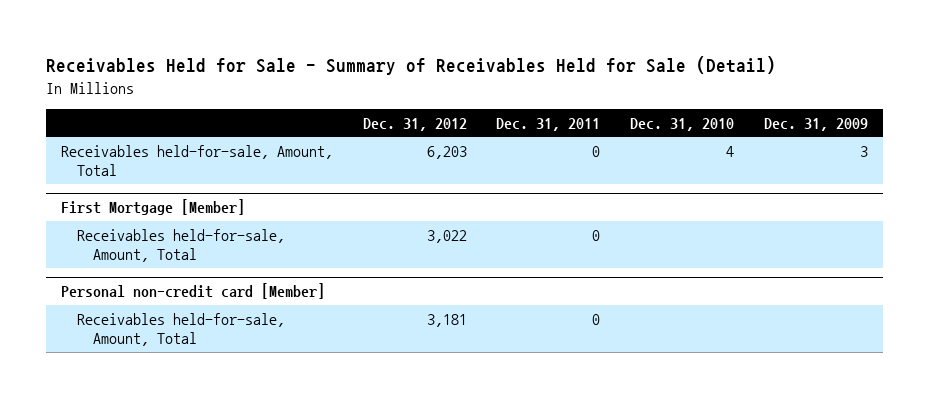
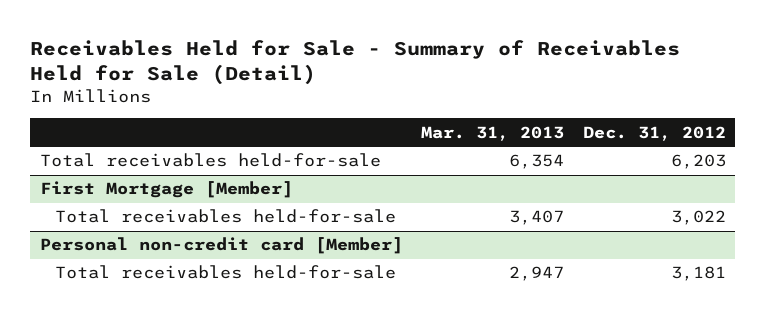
[496,117,601,131] Dec. 31, 2011 -> none
[630,117,735,131] Dec. 31, 2010 -> none
[764,117,869,131] Dec. 31, 2009 -> none
none -> [421,125,565,141] Mar. 31, 2013
[60,144,333,176] Receivables held-for-sale, Amount, Total -> [39,153,381,168] Total receivables held-for-sale
[76,228,285,262] Receivables held-for-sale, Amount, Total -> [55,209,397,224] Total receivables held-for-sale
[76,312,285,346] Receivables held-for-sale, Amount, Total -> [55,265,397,280] Total receivables held-for-sale

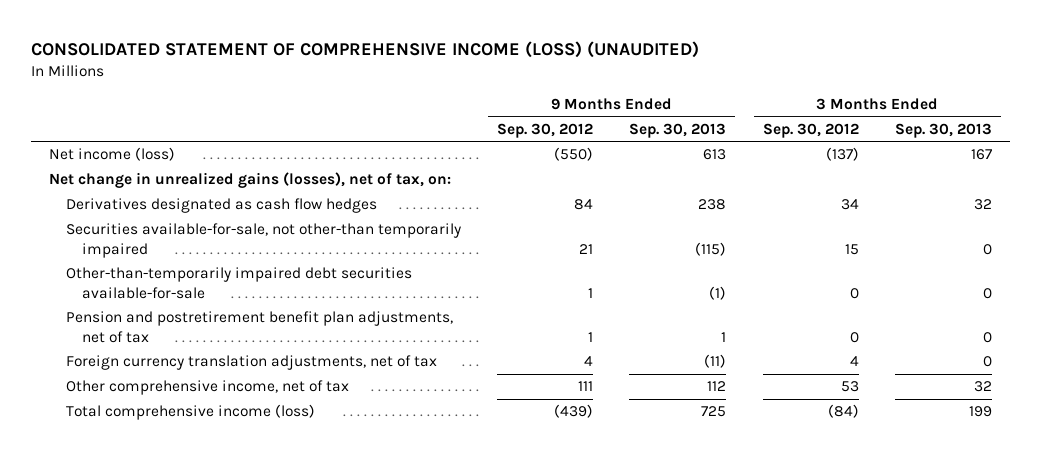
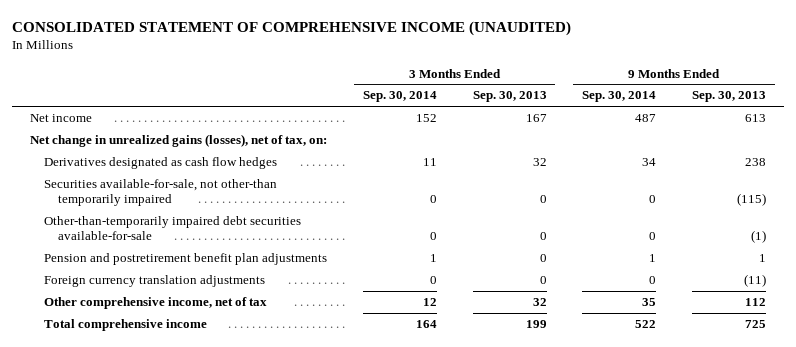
[30,40,699,58] CONSOLIDATED STATEMENT OF COMPREHENSIVE INCOME (LOSS) (UNAUDITED) -> [11,20,571,36] CONSOLIDATED STATEMENT OF COMPREHENSIVE INCOME (UNAUDITED)
[497,122,594,138] Sep. 30, 2012 -> none
[762,122,859,138] Sep. 30, 2012 -> none
none -> [362,91,437,103] Sep. 30, 2014
none -> [582,91,657,103] Sep. 30, 2014
[49,147,176,162] Net income (loss) -> [29,114,92,123] Net income
[65,311,453,343] Pension and postretirement benefit plan adjustments, net of tax -> [43,253,327,266] Pension and postretirement benefit plan adjustments
[65,355,437,371] Foreign currency translation adjustments, net of tax -> [43,275,265,288] Foreign currency translation adjustments
[65,404,315,421] Total comprehensive income (loss) -> [43,319,207,332] Total comprehensive income

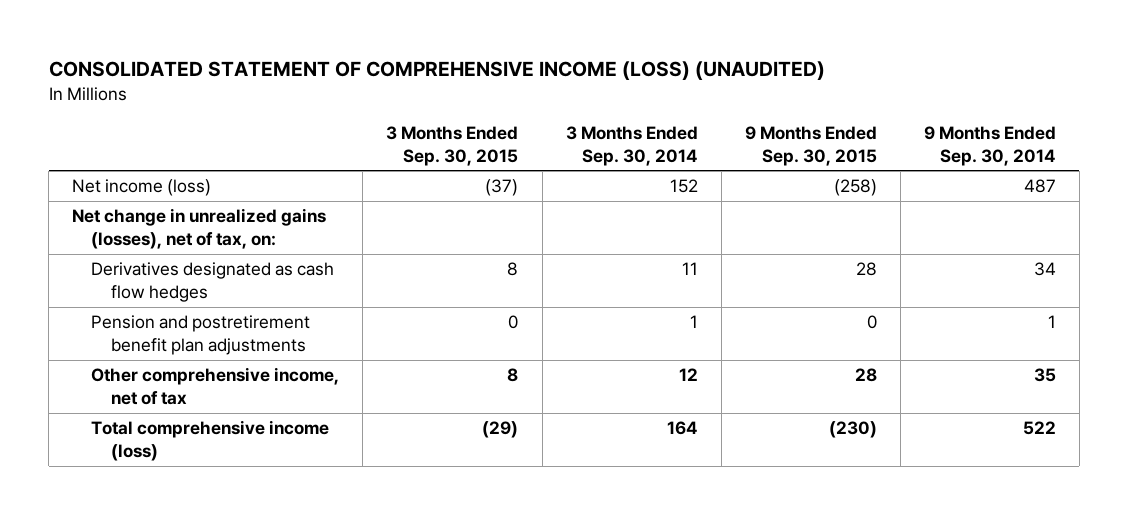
[11,20,571,36] CONSOLIDATED STATEMENT OF COMPREHENSIVE INCOME (UNAUDITED) -> [48,61,825,81] CONSOLIDATED STATEMENT OF COMPREHENSIVE INCOME (LOSS) (UNAUDITED)
[472,91,547,103] Sep. 30, 2013 -> none
[692,91,767,103] Sep. 30, 2013 -> none
none -> [386,125,519,166] 3 Months Ended Sep. 30, 2015
none -> [744,125,877,166] 9 Months Ended Sep. 30, 2015
[29,114,92,123] Net income -> [72,179,212,197] Net income (loss)
[43,179,277,207] Securities available-for-sale, not other-than temporarily impaired -> none
[43,216,301,241] Other-than-temporarily impaired debt securities available-for-sale -> none
[43,275,265,288] Foreign currency translation adjustments -> none
[43,319,207,332] Total comprehensive income -> [91,420,330,462] Total comprehensive income (loss)

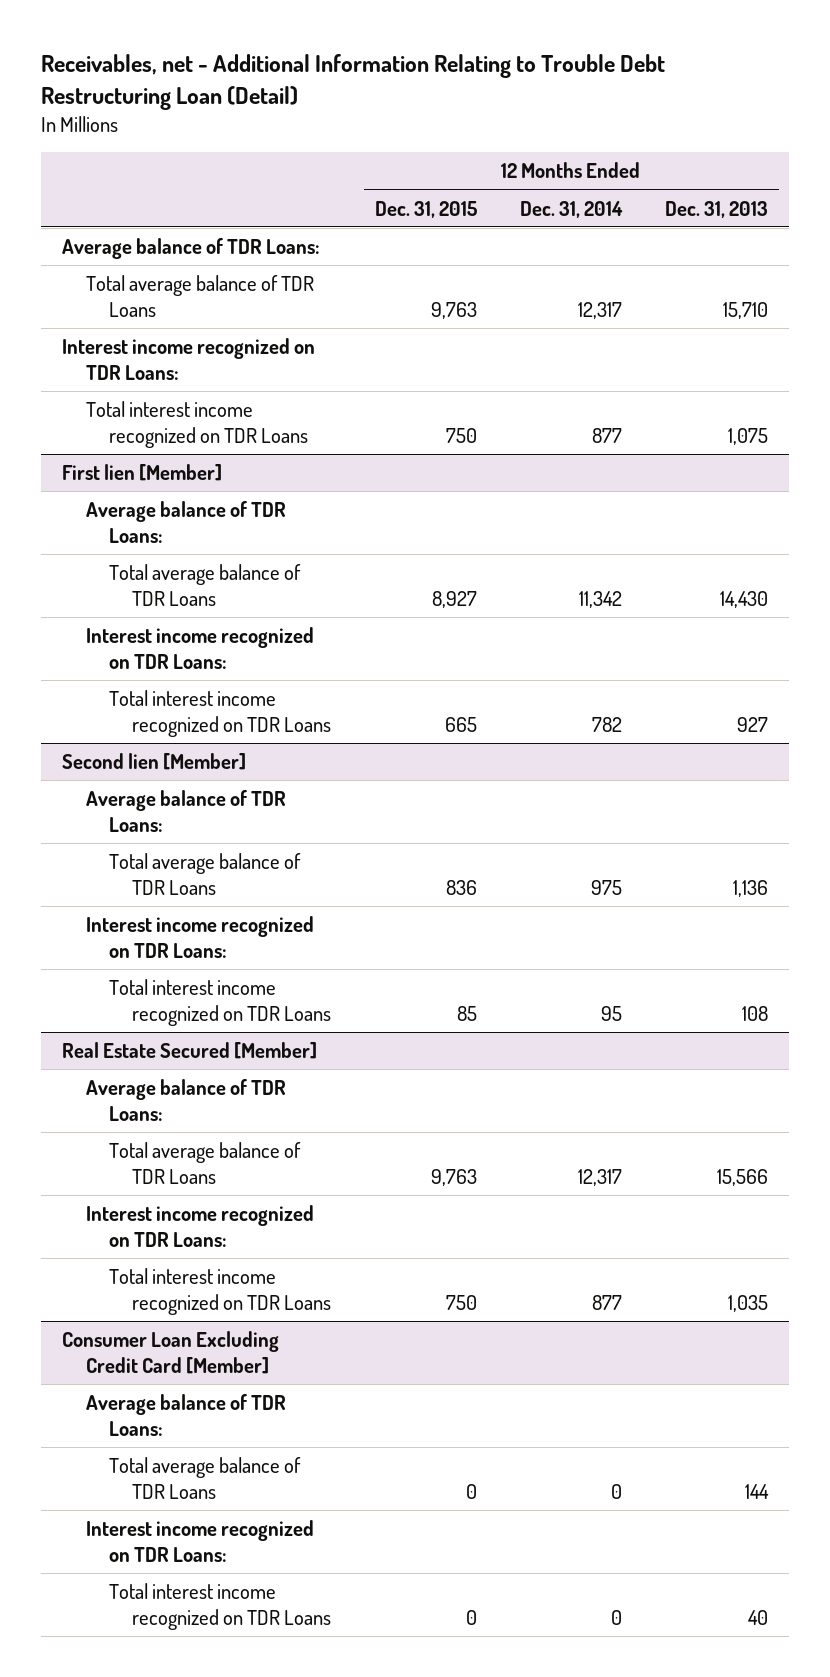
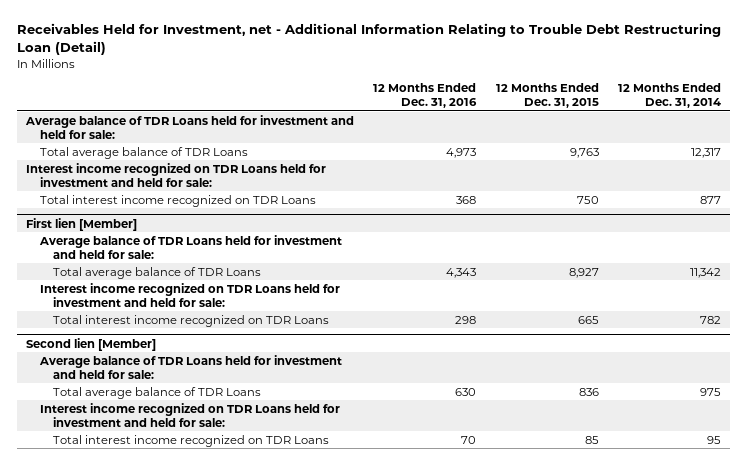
[40,54,665,111] Receivables, net - Additional Information Relating to Trouble Debt Restructuring Loan (Detail) -> [16,23,721,56] Receivables Held for Investment, net - Additional Information Relating to Trouble Debt Restructuring Loan (Detail)
[664,200,768,218] Dec. 31, 2013 -> none
none -> [373,83,478,108] 12 Months Ended Dec. 31, 2016
[62,238,321,260] Average balance of TDR Loans: -> [25,114,355,139] Average balance of TDR Loans held for investment and held for sale:
[62,338,316,380] Interest income recognized on TDR Loans: -> [26,162,327,187] Interest income recognized on TDR Loans held for investment and held for sale:
[85,501,286,543] Average balance of TDR Loans: -> [38,234,342,259] Average balance of TDR Loans held for investment and held for sale:
[85,627,314,669] Interest income recognized on TDR Loans: -> [39,282,340,307] Interest income recognized on TDR Loans held for investment and held for sale:
[85,790,286,832] Average balance of TDR Loans: -> [38,354,342,379] Average balance of TDR Loans held for investment and held for sale:
[85,916,314,958] Interest income recognized on TDR Loans: -> [39,402,340,427] Interest income recognized on TDR Loans held for investment and held for sale:
[62,1042,318,1060] Real Estate Secured [Member] -> none
[85,1079,286,1121] Average balance of TDR Loans: -> none
[109,1142,302,1184] Total average balance of TDR Loans -> none
[85,1205,314,1247] Interest income recognized on TDR Loans: -> none
[109,1268,332,1315] Total interest income recognized on TDR Loans -> none
[62,1331,280,1374] Consumer Loan Excluding Credit Card [Member] -> none
[85,1394,286,1436] Average balance of TDR Loans: -> none
[109,1457,302,1499] Total average balance of TDR Loans -> none
[85,1520,314,1562] Interest income recognized on TDR Loans: -> none
[109,1583,332,1630] Total interest income recognized on TDR Loans -> none

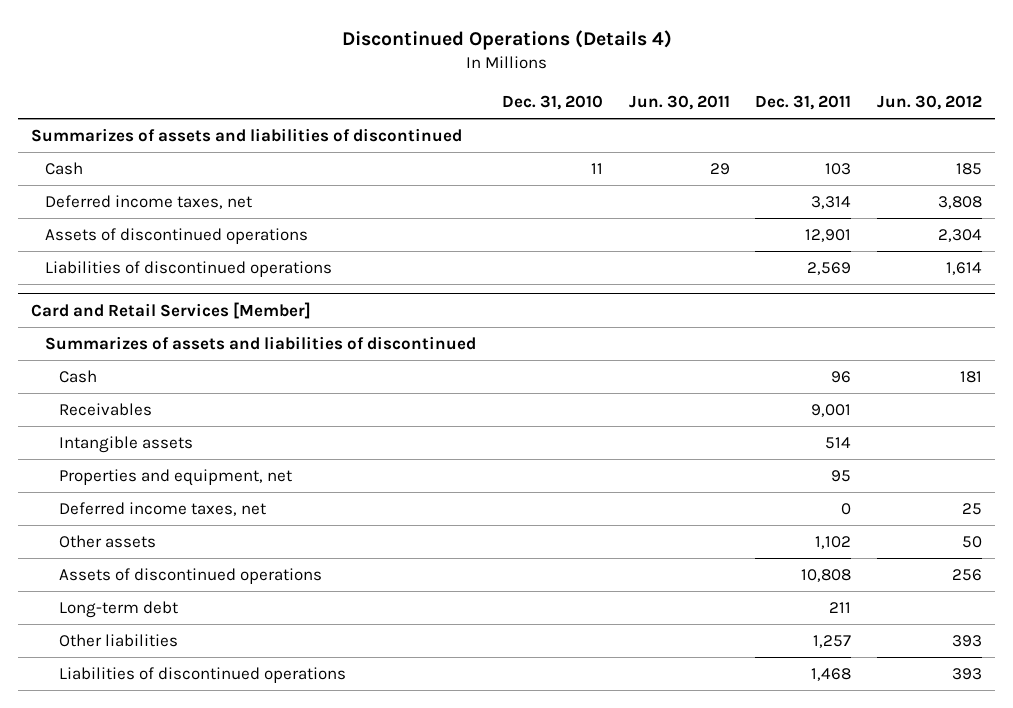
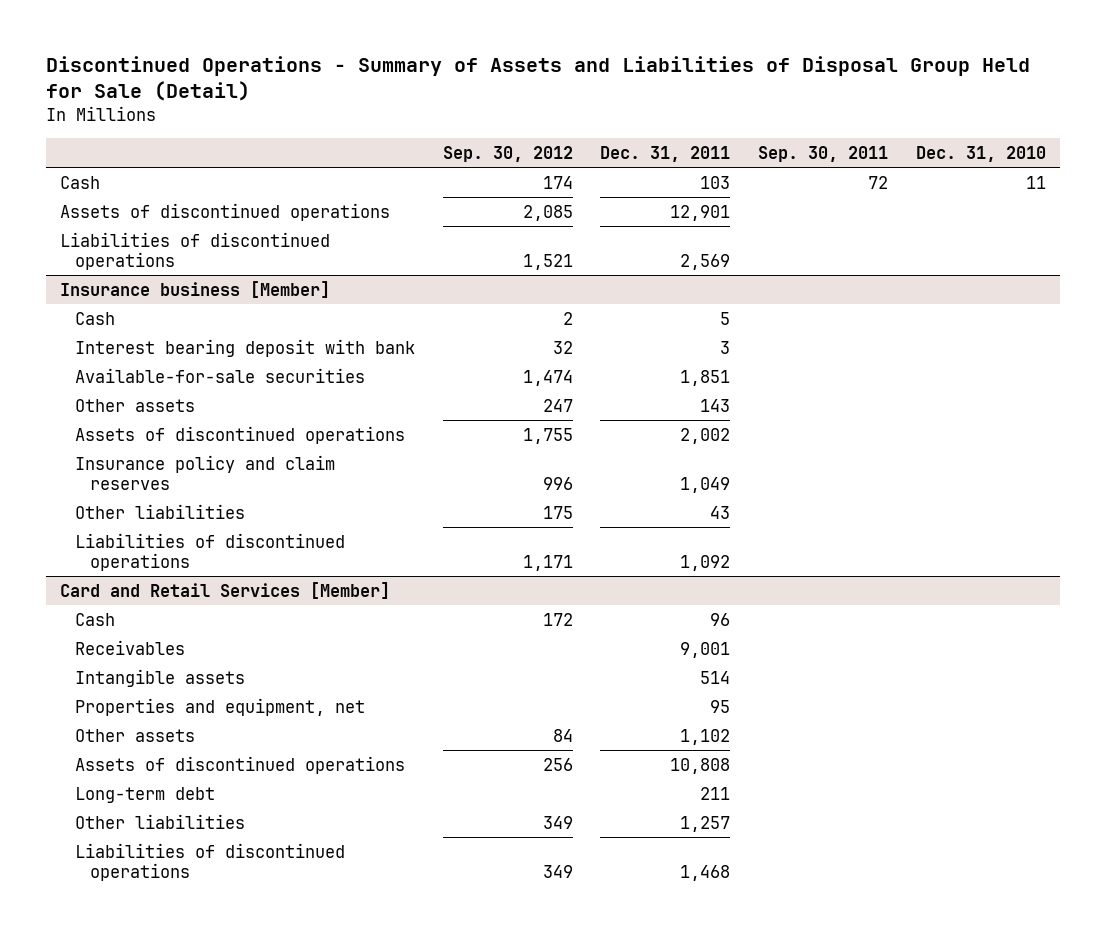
[341,29,672,50] Discontinued Operations (Details 4) -> [45,56,1030,102] Discontinued Operations - Summary of Assets and Liabilities of Disposal Group Held for Sale (Detail)
[628,94,730,110] Jun. 30, 2011 -> none
[876,94,982,110] Jun. 30, 2012 -> none
none -> [442,145,573,162] Sep. 30, 2012
none -> [758,145,889,162] Sep. 30, 2011
[31,127,463,142] Summarizes of assets and liabilities of discontinued -> none
[45,194,253,209] Deferred income taxes, net -> none
none -> [59,280,330,298] Insurance business [Member]
none -> [75,311,116,325] Cash
none -> [75,338,416,357] Interest bearing deposit with bank
none -> [75,367,366,383] Available-for-sale securities
none -> [75,398,196,412] Other assets
none -> [75,425,406,444] Assets of discontinued operations
none -> [75,454,336,490] Insurance policy and claim reserves
none -> [75,503,246,519] Other liabilities
none -> [75,532,346,571] Liabilities of discontinued operations
[45,335,477,350] Summarizes of assets and liabilities of discontinued -> none
[59,501,267,516] Deferred income taxes, net -> none

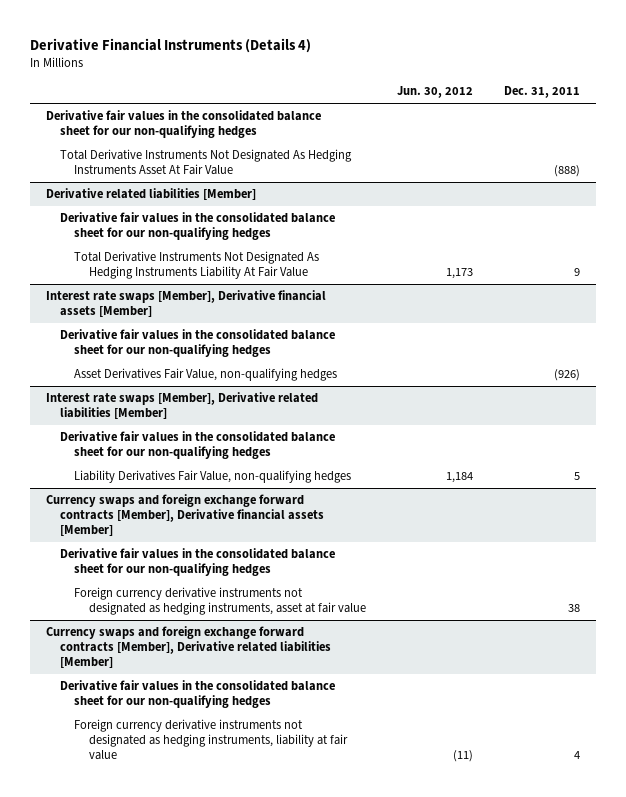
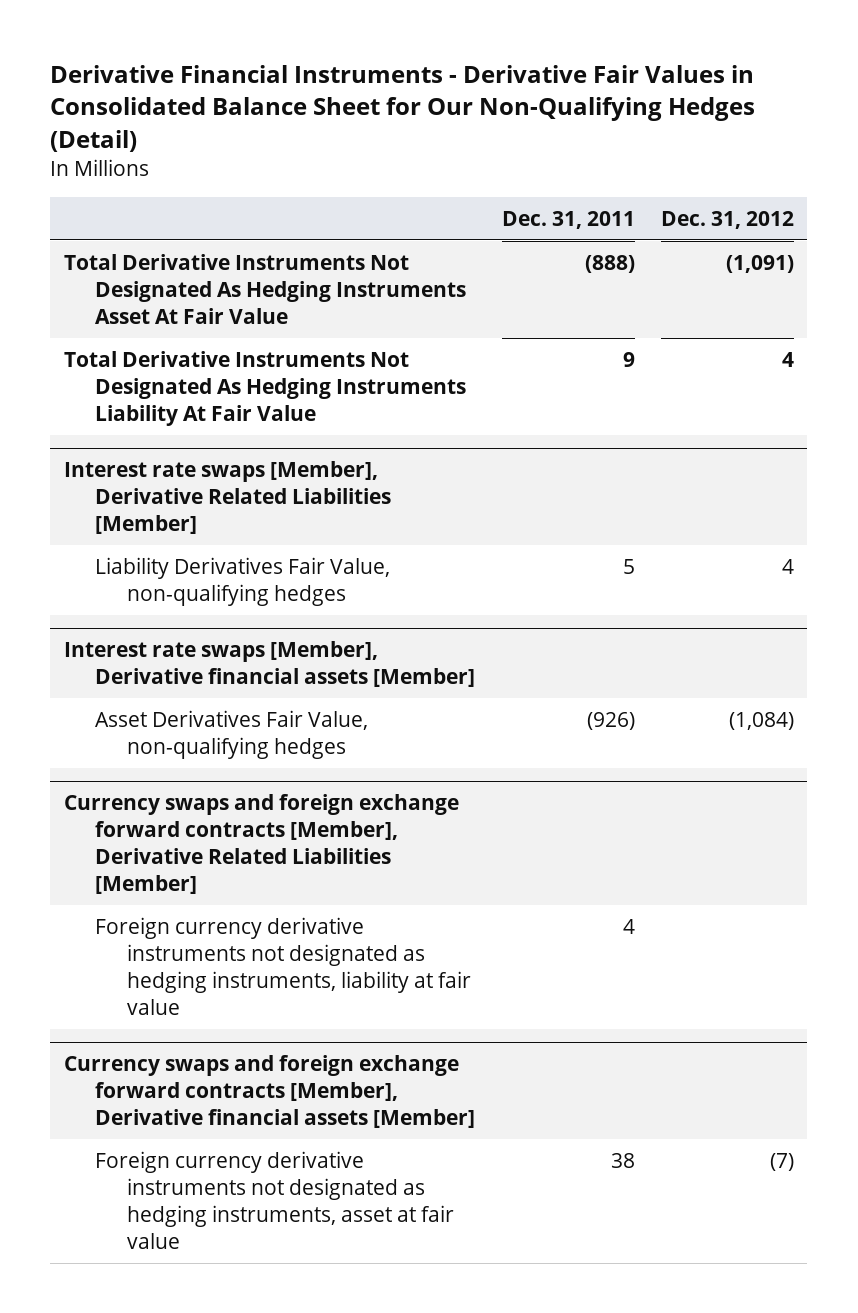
[30,37,312,53] Derivative Financial Instruments (Details 4) -> [50,64,756,152] Derivative Financial Instruments - Derivative Fair Values in Consolidated Balance Sheet for Our Non-Qualifying Hedges (Detail)
[396,86,473,99] Jun. 30, 2012 -> none
none -> [661,210,795,229] Dec. 31, 2012
[45,110,321,139] Derivative fair values in the consolidated balance sheet for our non-qualifying hedges -> none
[45,188,256,201] Derivative related liabilities [Member] -> none
[60,212,336,241] Derivative fair values in the consolidated balance sheet for our non-qualifying hedges -> none
none -> [63,461,392,535] Interest rate swaps [Member], Derivative Related Liabilities [Member]
none -> [95,556,391,606] Liability Derivatives Fair Value, non-qualifying hedges
[60,329,336,358] Derivative fair values in the consolidated balance sheet for our non-qualifying hedges -> none
[45,392,318,420] Interest rate swaps [Member], Derivative related liabilities [Member] -> none
[60,431,336,460] Derivative fair values in the consolidated balance sheet for our non-qualifying hedges -> none
[74,470,352,484] Liability Derivatives Fair Value, non-qualifying hedges -> none
none -> [63,794,459,895] Currency swaps and foreign exchange forward contracts [Member], Derivative Related Liabilities [Member]
none -> [95,916,471,1015] Foreign currency derivative instruments not designated as hedging instruments, liability at fair value
[60,548,336,577] Derivative fair values in the consolidated balance sheet for our non-qualifying hedges -> none
[45,626,332,669] Currency swaps and foreign exchange forward contracts [Member], Derivative related liabilities [Member] -> none
[60,680,336,709] Derivative fair values in the consolidated balance sheet for our non-qualifying hedges -> none
[74,719,348,761] Foreign currency derivative instruments not designated as hedging instruments, liability at fair value -> none

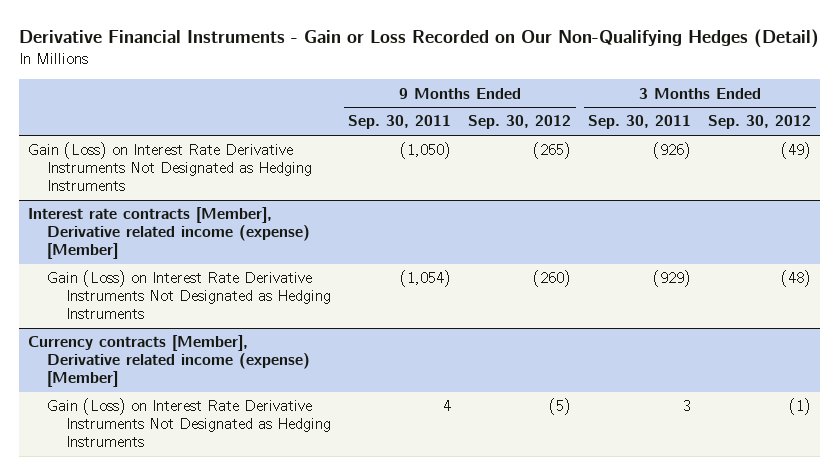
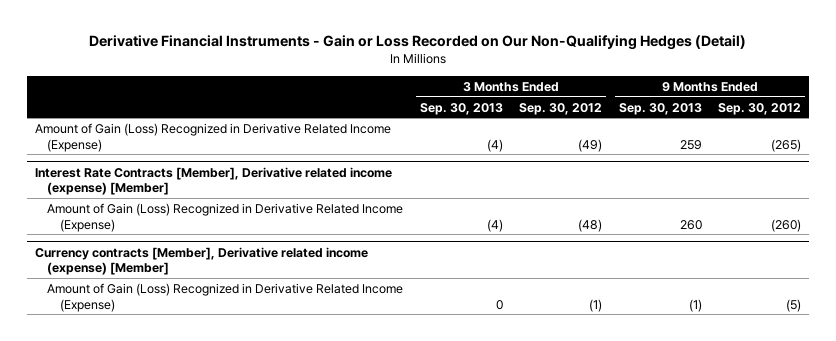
[348,115,452,130] Sep. 30, 2011 -> none
[588,115,692,130] Sep. 30, 2011 -> none
none -> [419,102,503,115] Sep. 30, 2013
none -> [618,102,702,115] Sep. 30, 2013
[27,142,313,192] Gain (Loss) on Interest Rate Derivative Instruments Not Designated as Hedging Instruments -> [34,122,391,152] Amount of Gain (Loss) Recognized in Derivative Related Income (Expense)
[27,207,311,260] Interest rate contracts [Member], Derivative related income (expense) [Member] -> [34,166,392,196] Interest Rate Contracts [Member], Derivative related income (expense) [Member]
[47,270,332,320] Gain (Loss) on Interest Rate Derivative Instruments Not Designated as Hedging Instruments -> [47,202,404,232] Amount of Gain (Loss) Recognized in Derivative Related Income (Expense)
[47,398,332,448] Gain (Loss) on Interest Rate Derivative Instruments Not Designated as Hedging Instruments -> [47,282,404,312] Amount of Gain (Loss) Recognized in Derivative Related Income (Expense)

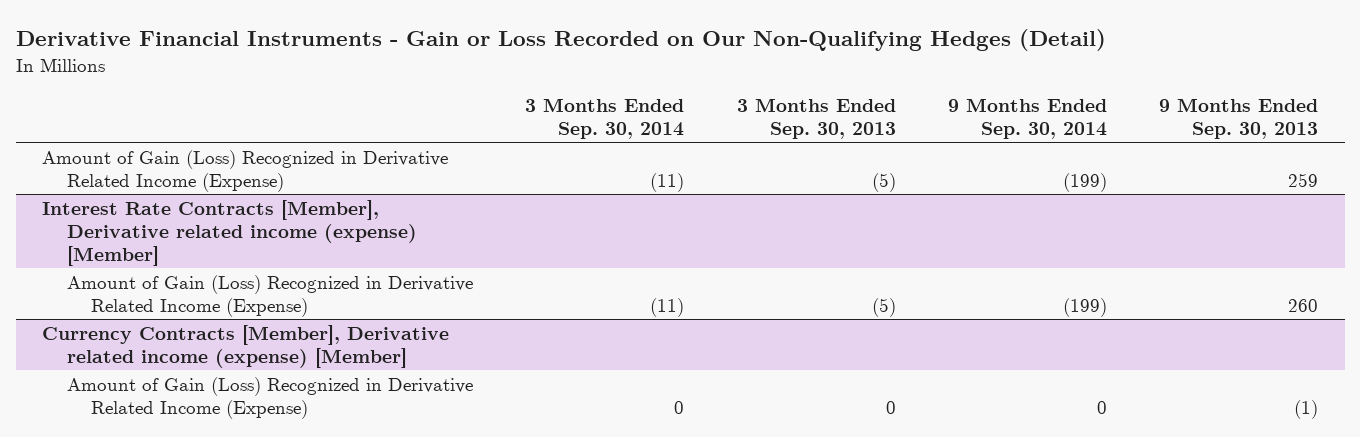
[519,102,603,115] Sep. 30, 2012 -> none
[718,102,802,115] Sep. 30, 2012 -> none
none -> [525,97,685,139] 3 Months Ended Sep. 30, 2014
none -> [947,97,1107,139] 9 Months Ended Sep. 30, 2014
[486,138,503,152] (4) -> [871,172,896,192] (5)
[486,218,503,232] (4) -> [871,297,896,317] (5)
[34,246,368,276] Currency contracts [Member], Derivative related income (expense) [Member] -> [42,324,450,368] Currency Contracts [Member], Derivative related income (expense) [Member]

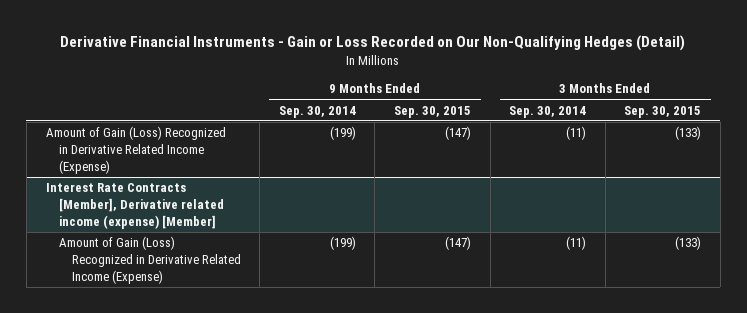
[736,97,896,139] 3 Months Ended Sep. 30, 2013 -> none
[1159,97,1319,139] 9 Months Ended Sep. 30, 2013 -> none
none -> [394,105,472,118] Sep. 30, 2015
none -> [624,105,702,118] Sep. 30, 2015
[42,324,450,368] Currency Contracts [Member], Derivative related income (expense) [Member] -> none
[66,376,473,419] Amount of Gain (Loss) Recognized in Derivative Related Income (Expense) -> none

